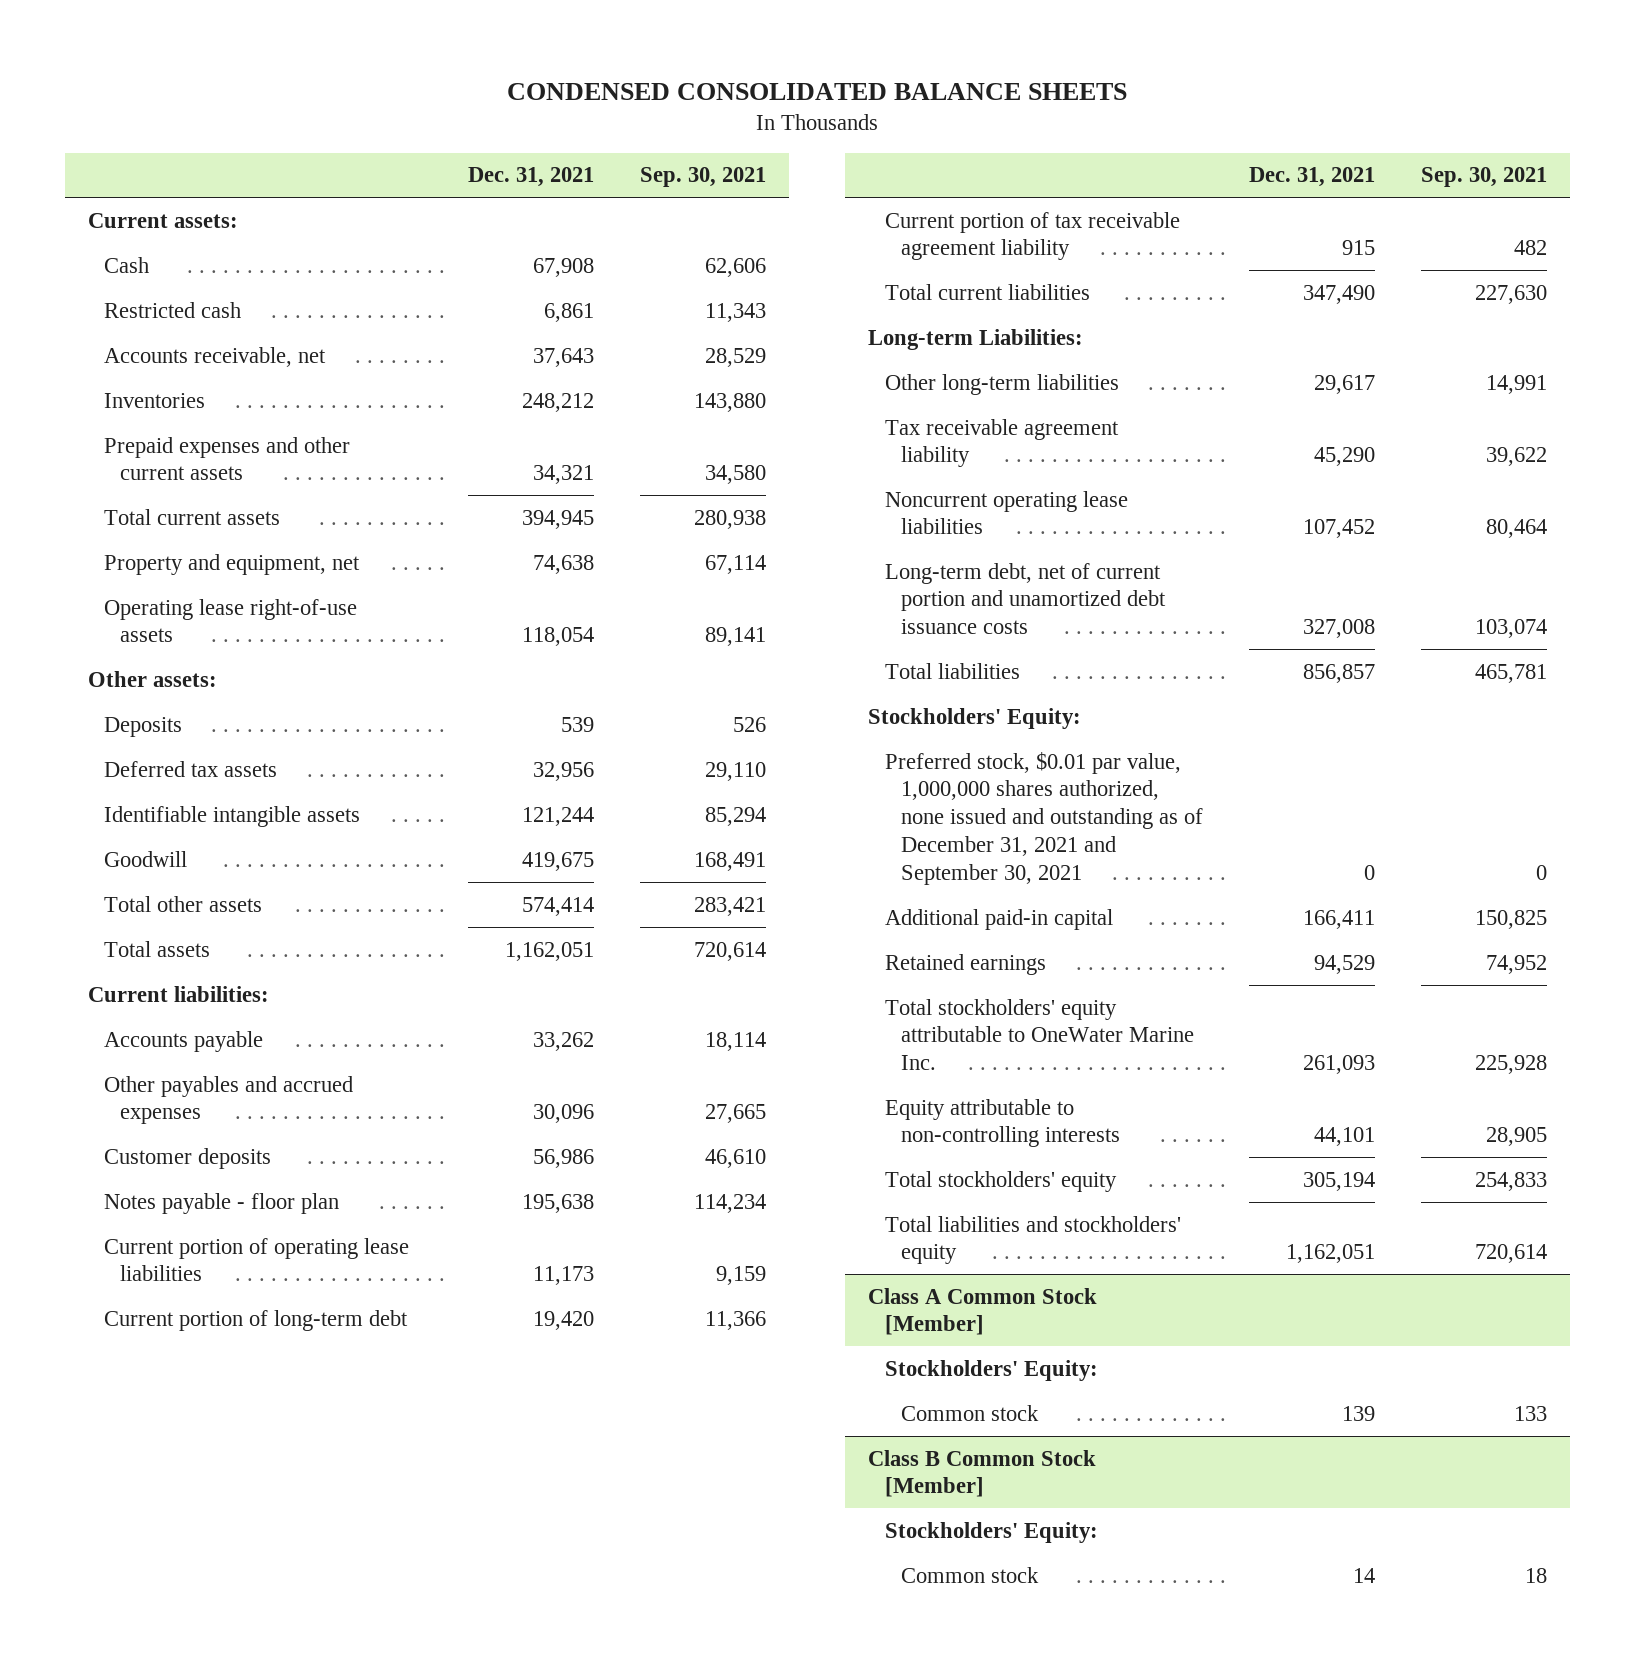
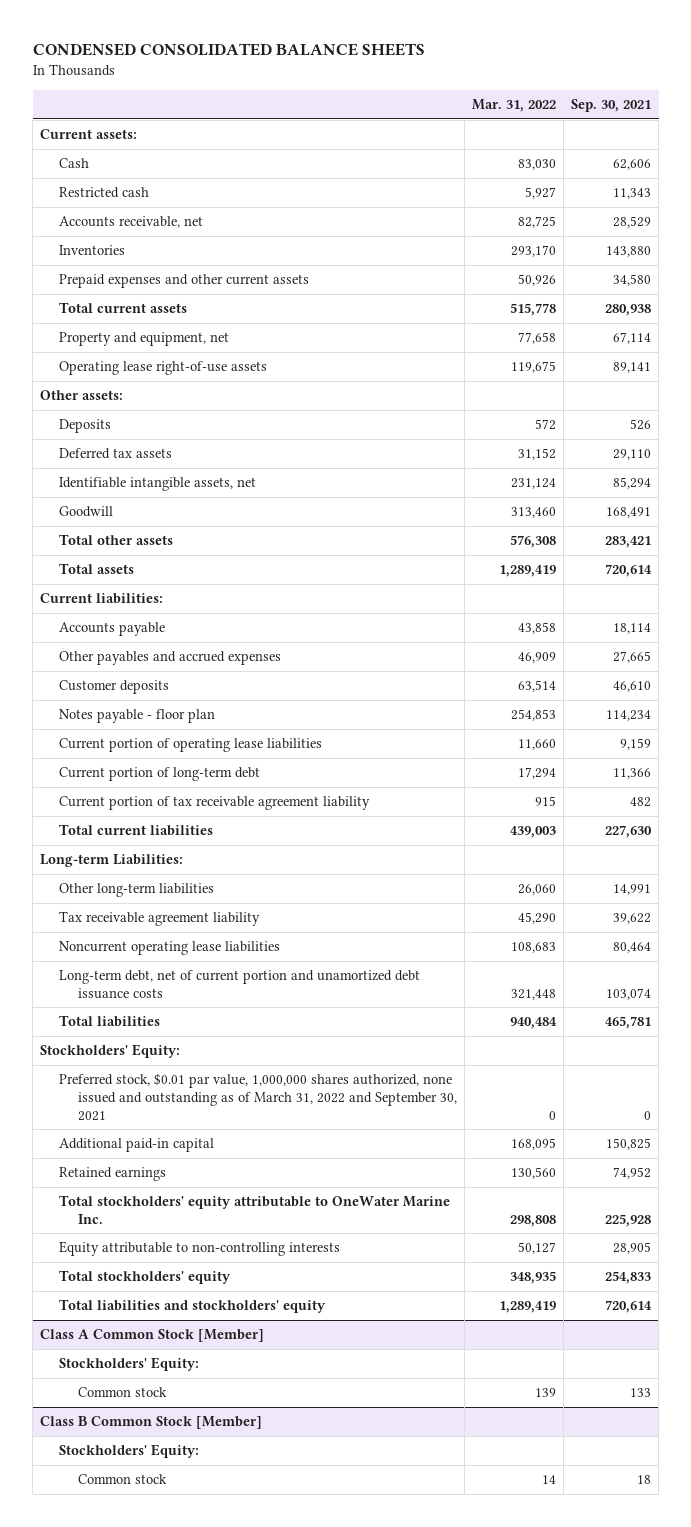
[468,167,595,188] Dec. 31, 2021 -> none
none -> [471,99,556,113] Mar. 31, 2022
[103,805,360,827] Identifiable intangible assets -> [58,477,256,492] Identifiable intangible assets, net
[884,751,1203,886] Preferred stock, $0.01 par value, 1,000,000 shares authorized, none issued and outstanding as of December 31, 2021 and September 30, 2021 -> [58,1073,457,1121] Preferred stock, $0.01 par value, 1,000,000 shares authorized, none issued and outstanding as of March 31, 2022 and September 30, 2021

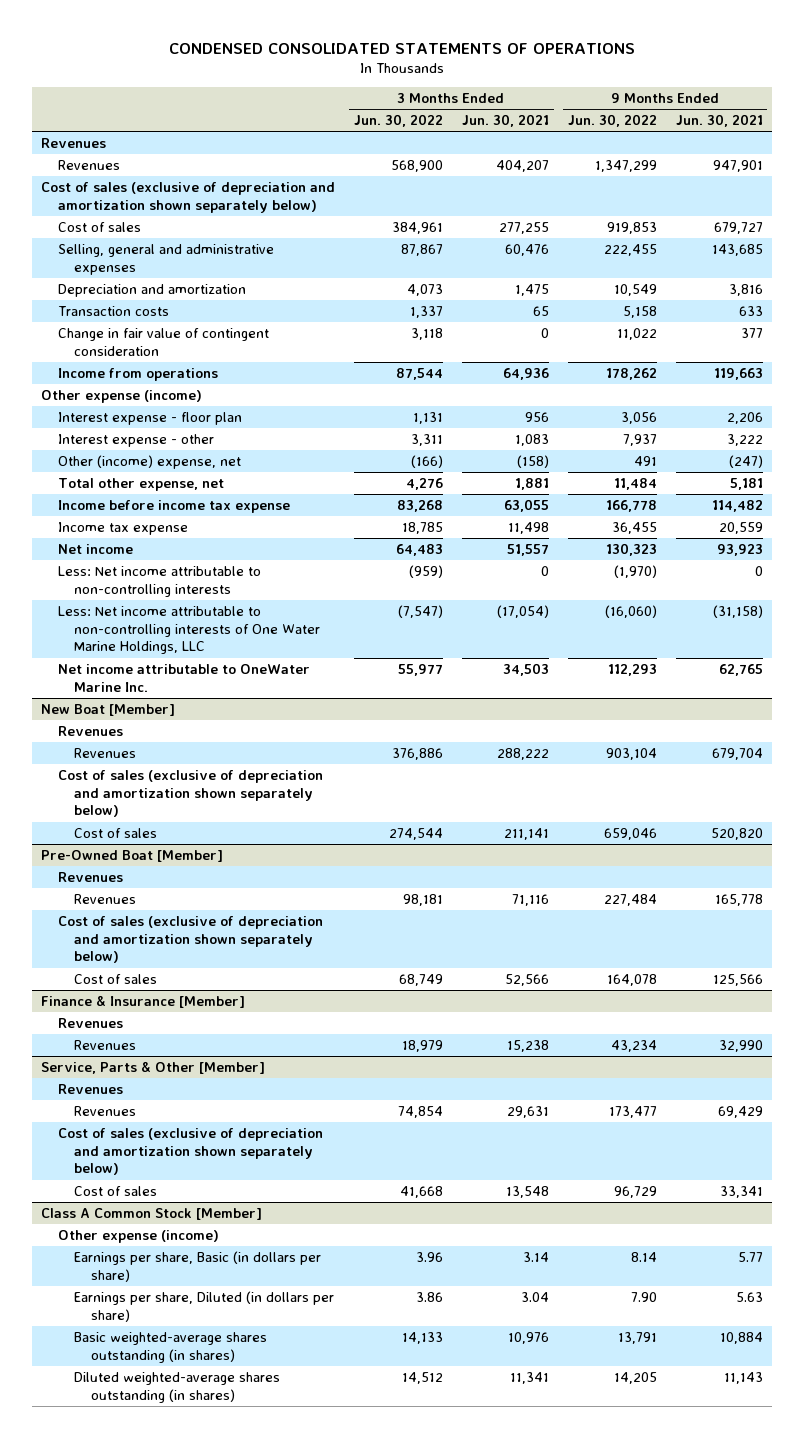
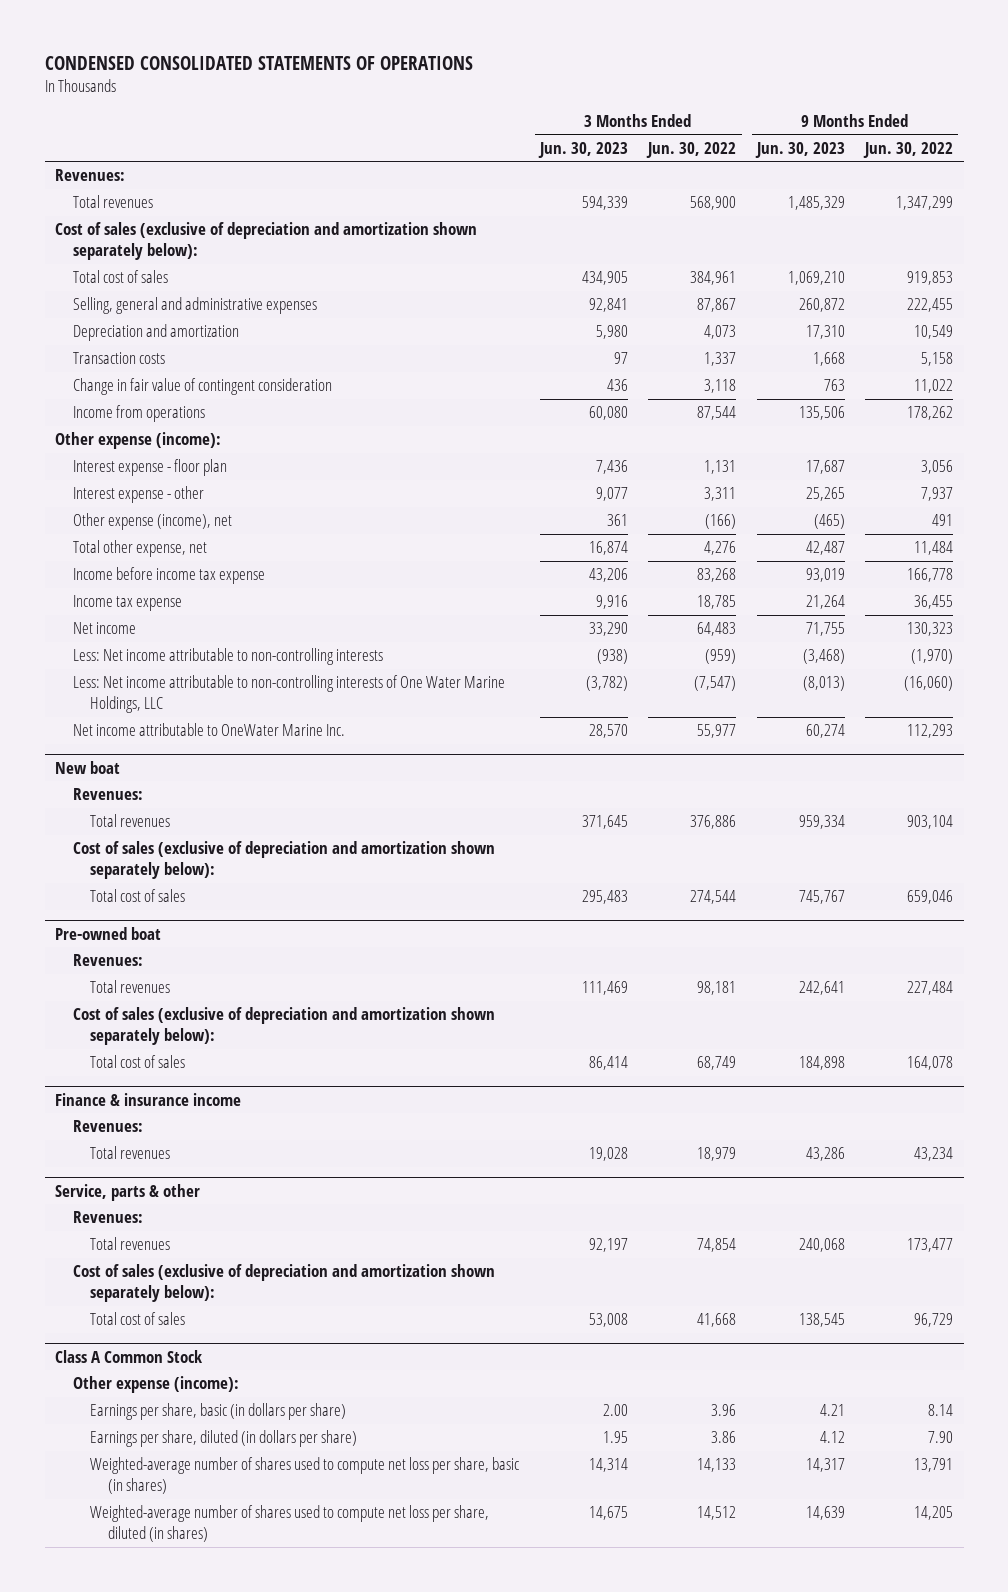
[461,114,549,128] Jun. 30, 2021 -> none
[675,114,763,128] Jun. 30, 2021 -> none
none -> [537,141,628,158] Jun. 30, 2023
none -> [754,141,845,158] Jun. 30, 2023
[40,137,106,148] Revenues -> [54,169,125,182] Revenues:
[57,159,120,170] Revenues -> [72,195,153,209] Total revenues
[40,181,335,213] Cost of sales (exclusive of depreciation and amortization shown separately below) -> [54,222,477,261] Cost of sales (exclusive of depreciation and amortization shown separately below):
[57,221,141,232] Cost of sales -> [72,270,168,284] Total cost of sales
[40,389,202,403] Other expense (income) -> [54,432,221,450] Other expense (income):
[57,454,241,469] Other (income) expense, net -> [72,513,232,531] Other expense (income), net
[40,703,175,716] New Boat [Member] -> [54,760,120,774] New boat
[57,725,123,736] Revenues -> [72,788,143,801] Revenues:
[74,747,137,758] Revenues -> [90,814,171,828] Total revenues
[57,769,323,818] Cost of sales (exclusive of depreciation and amortization shown separately below) -> [72,841,495,880] Cost of sales (exclusive of depreciation and amortization shown separately below):
[74,827,158,838] Cost of sales -> [90,889,186,903] Total cost of sales
[40,849,223,862] Pre-Owned Boat [Member] -> [54,926,161,940] Pre-owned boat
[57,871,123,882] Revenues -> [72,954,143,967] Revenues:
[74,893,137,904] Revenues -> [90,980,171,994] Total revenues
[57,915,323,964] Cost of sales (exclusive of depreciation and amortization shown separately below) -> [72,1007,495,1046] Cost of sales (exclusive of depreciation and amortization shown separately below):
[74,973,158,984] Cost of sales -> [90,1055,186,1069] Total cost of sales
[40,994,245,1008] Finance & Insurance [Member] -> [54,1092,241,1106] Finance & insurance income
[57,1017,123,1028] Revenues -> [72,1120,143,1133] Revenues:
[74,1039,137,1050] Revenues -> [90,1146,171,1160] Total revenues
[40,1060,265,1074] Service, Parts & Other [Member] -> [54,1183,200,1201] Service, parts & other
[57,1083,123,1094] Revenues -> [72,1211,143,1224] Revenues:
[74,1105,137,1116] Revenues -> [90,1237,171,1251] Total revenues
[57,1127,323,1176] Cost of sales (exclusive of depreciation and amortization shown separately below) -> [72,1264,495,1303] Cost of sales (exclusive of depreciation and amortization shown separately below):
[74,1185,158,1196] Cost of sales -> [90,1312,186,1326] Total cost of sales
[40,1207,262,1220] Class A Common Stock [Member] -> [54,1349,202,1363] Class A Common Stock
[57,1229,219,1243] Other expense (income) -> [72,1376,239,1394] Other expense (income):
[74,1250,322,1282] Earnings per share, Basic (in dollars per share) -> [90,1403,347,1421] Earnings per share, basic (in dollars per share)
[74,1290,335,1322] Earnings per share, Diluted (in dollars per share) -> [90,1430,358,1448] Earnings per share, diluted (in dollars per share)
[74,1331,268,1363] Basic weighted-average shares outstanding (in shares) -> [90,1457,520,1495] Weighted-average number of shares used to compute net loss per share, basic (in shares)
[74,1371,281,1403] Diluted weighted-average shares outstanding (in shares) -> [90,1505,490,1543] Weighted-average number of shares used to compute net loss per share, diluted (in shares)

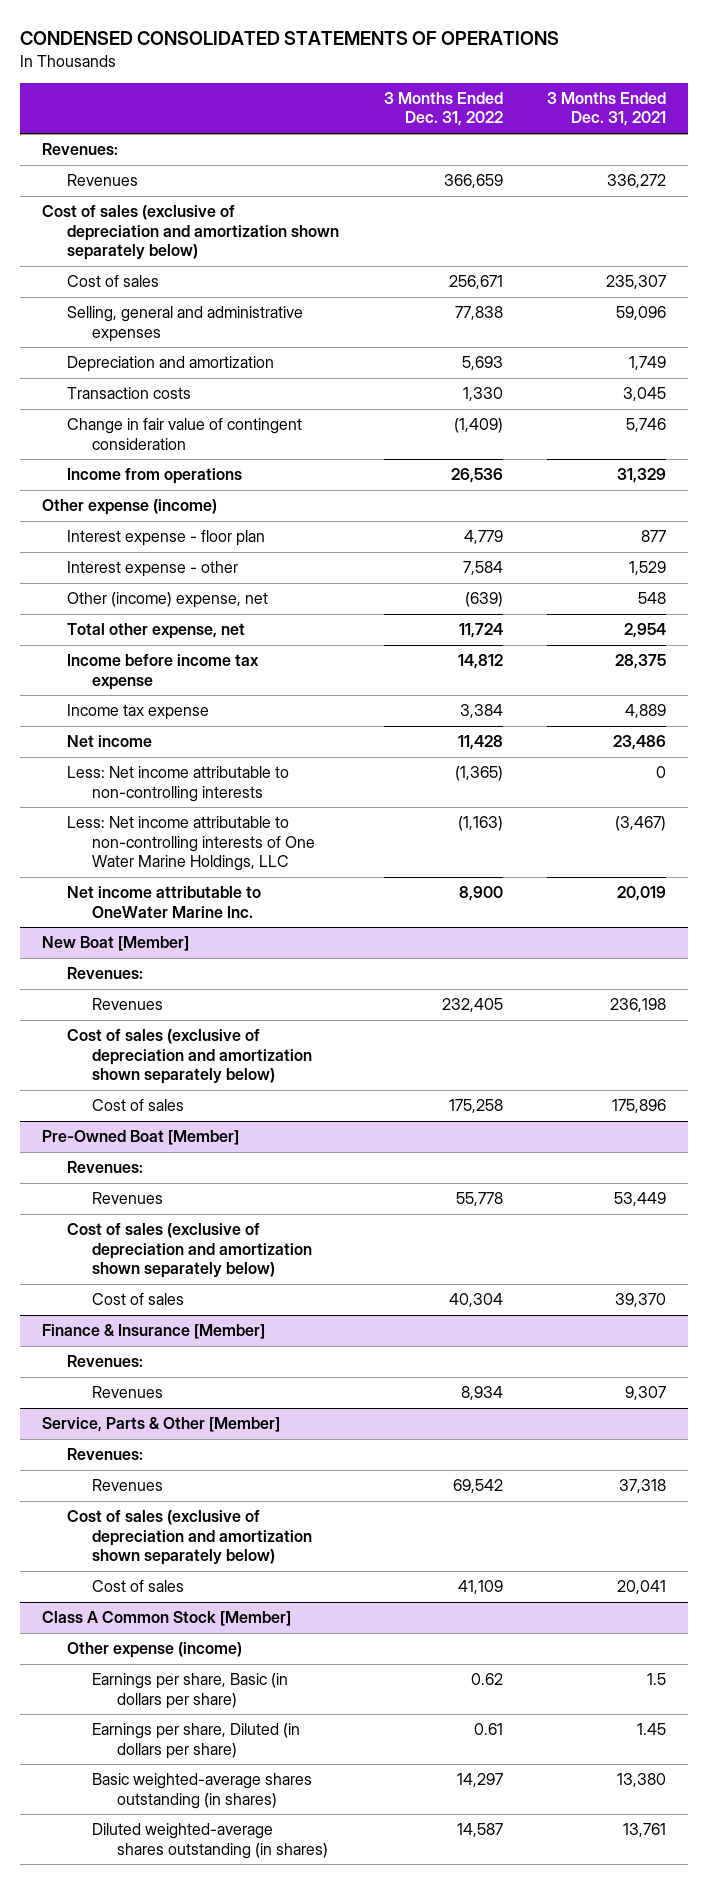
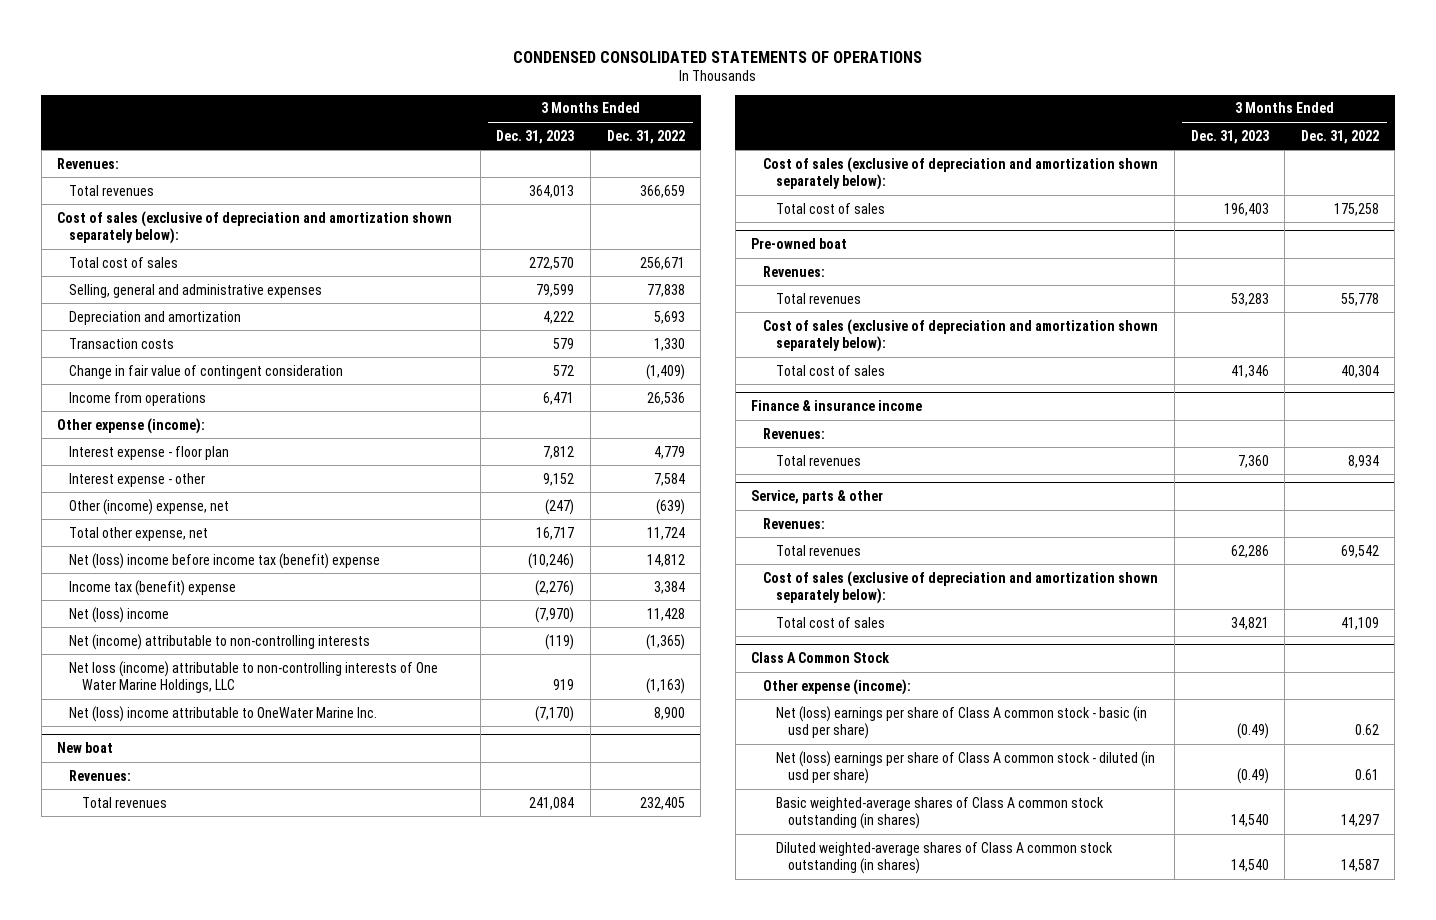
[546,92,666,127] 3 Months Ended Dec. 31, 2021 -> none
none -> [496,129,575,144] Dec. 31, 2023
[67,174,139,187] Revenues -> [69,184,155,196] Total revenues
[42,205,340,260] Cost of sales (exclusive of depreciation and amortization shown separately below) -> [57,210,453,245] Cost of sales (exclusive of depreciation and amortization shown separately below):
[67,275,160,288] Cost of sales -> [69,256,179,268] Total cost of sales
[42,499,218,516] Other expense (income) -> [57,417,206,434] Other expense (income):
[67,654,260,690] Income before income tax expense -> [69,552,381,569] Net (loss) income before income tax (benefit) expense
[67,704,210,721] Income tax expense -> [69,579,237,596] Income tax (benefit) expense
[67,735,153,748] Net income -> [69,606,170,623] Net (loss) income
[67,766,290,802] Less: Net income attributable to non-controlling interests -> [69,633,371,650] Net (income) attributable to non-controlling interests
[67,816,316,871] Less: Net income attributable to non-controlling interests of One Water Marine Holdings, LLC -> [69,660,439,694] Net loss (income) attributable to non-controlling interests of One Water Marine Holdings, LLC
[67,886,262,918] Net income attributable to OneWater Marine Inc. -> [69,705,378,722] Net (loss) income attributable to OneWater Marine Inc.
[42,936,190,952] New Boat [Member] -> [57,742,114,754] New boat
[92,998,164,1011] Revenues -> [81,796,167,808] Total revenues
[67,1029,313,1084] Cost of sales (exclusive of depreciation and amortization shown separately below) -> [763,156,1159,191] Cost of sales (exclusive of depreciation and amortization shown separately below):
[92,1099,185,1112] Cost of sales -> [775,202,885,214] Total cost of sales
[42,1130,240,1146] Pre-Owned Boat [Member] -> [751,238,848,250] Pre-owned boat
[92,1192,164,1205] Revenues -> [775,292,861,304] Total revenues
[67,1223,313,1278] Cost of sales (exclusive of depreciation and amortization shown separately below) -> [763,318,1159,353] Cost of sales (exclusive of depreciation and amortization shown separately below):
[92,1293,185,1306] Cost of sales -> [775,364,885,376] Total cost of sales
[42,1324,266,1340] Finance & Insurance [Member] -> [751,400,923,412] Finance & insurance income
[92,1386,164,1399] Revenues -> [775,454,861,466] Total revenues
[42,1417,281,1433] Service, Parts & Other [Member] -> [751,490,884,505] Service, parts & other
[92,1479,164,1492] Revenues -> [775,544,861,556] Total revenues
[67,1510,313,1565] Cost of sales (exclusive of depreciation and amortization shown separately below) -> [763,570,1159,605] Cost of sales (exclusive of depreciation and amortization shown separately below):
[92,1580,185,1593] Cost of sales -> [775,616,885,628] Total cost of sales
[42,1611,292,1627] Class A Common Stock [Member] -> [751,652,891,664] Class A Common Stock
[67,1642,243,1659] Other expense (income) -> [763,678,912,695] Other expense (income):
[92,1673,289,1709] Earnings per share, Basic (in dollars per share) -> [775,705,1147,740] Net (loss) earnings per share of Class A common stock - basic (in usd per share)
[92,1723,301,1759] Earnings per share, Diluted (in dollars per share) -> [775,750,1155,785] Net (loss) earnings per share of Class A common stock - diluted (in usd per share)
[92,1773,313,1809] Basic weighted-average shares outstanding (in shares) -> [775,796,1104,830] Basic weighted-average shares of Class A common stock outstanding (in shares)
[92,1823,329,1859] Diluted weighted-average shares outstanding (in shares) -> [775,841,1113,875] Diluted weighted-average shares of Class A common stock outstanding (in shares)

